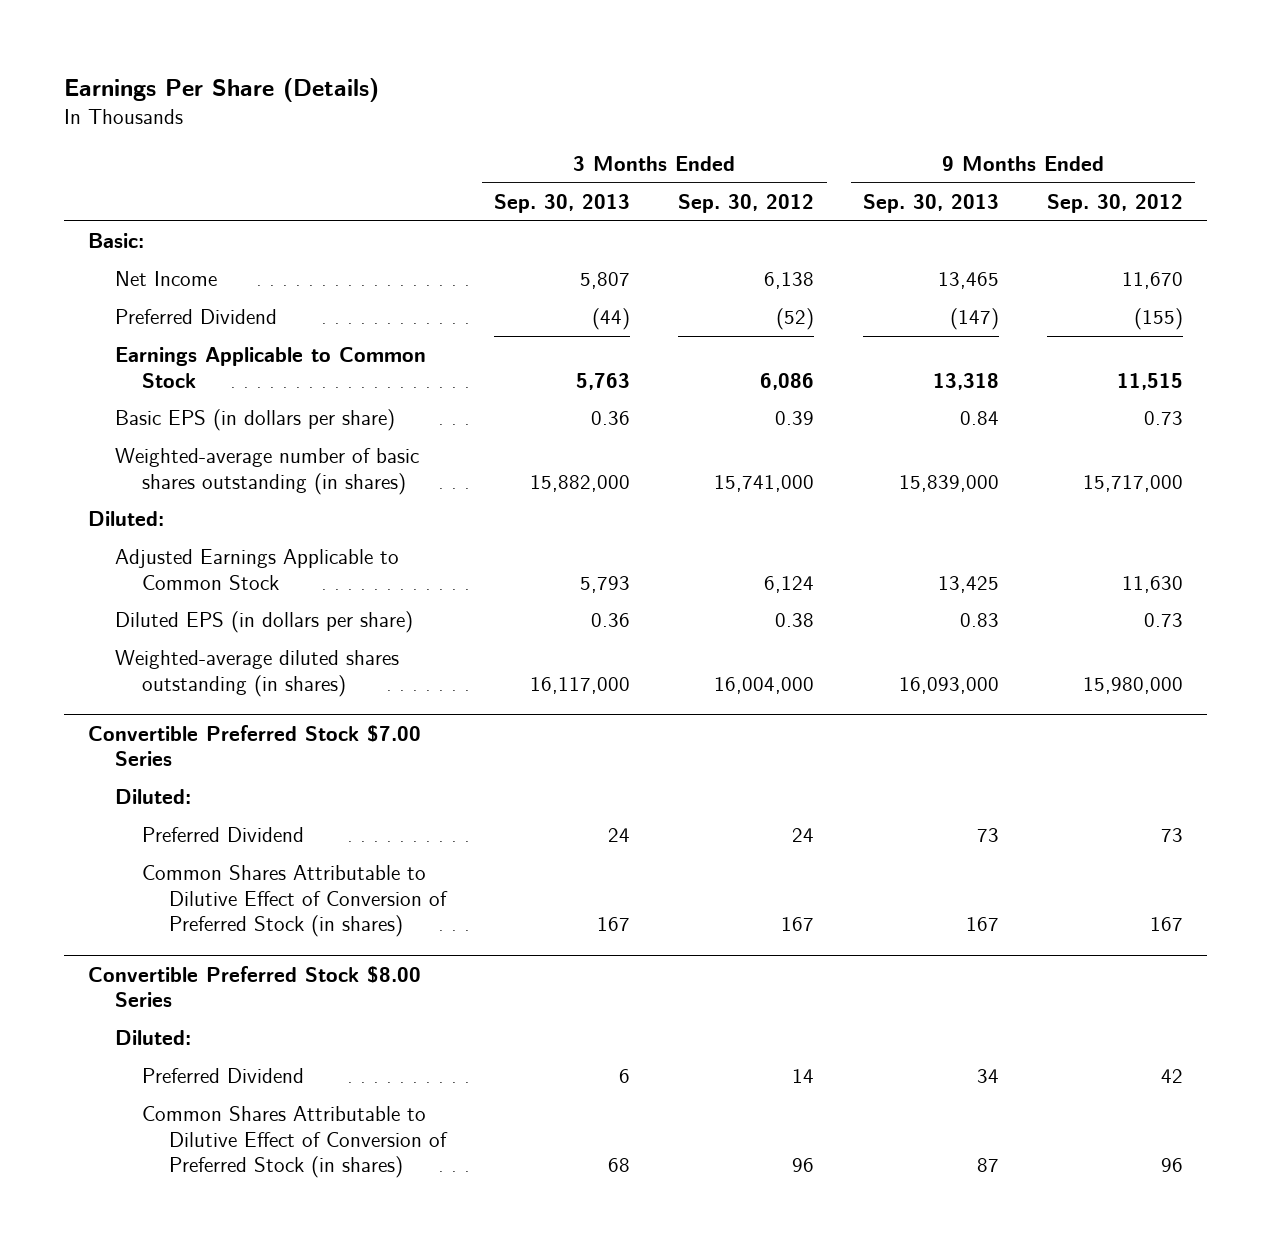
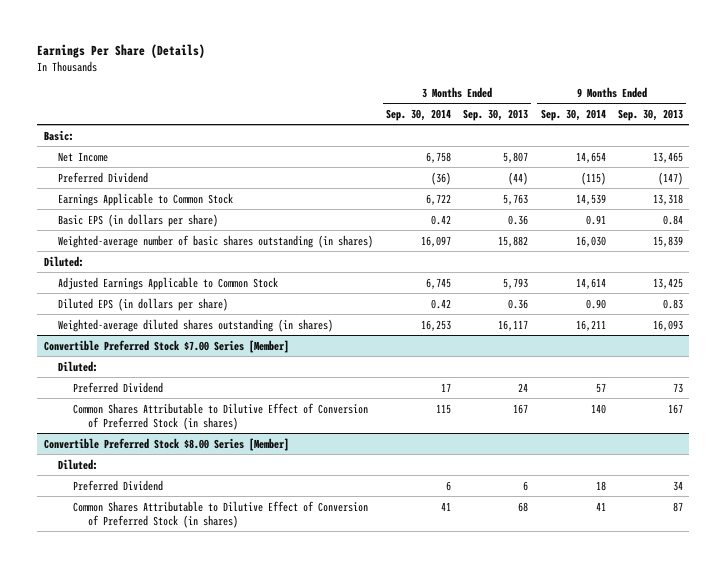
[678,194,815,214] Sep. 30, 2012 -> none
[1047,194,1184,214] Sep. 30, 2012 -> none
none -> [385,108,451,121] Sep. 30, 2014
none -> [540,108,606,121] Sep. 30, 2014
[530,474,631,492] 15,882,000 -> [498,235,529,247] 15,882
[898,474,999,492] 15,839,000 -> [652,235,683,247] 15,839
[530,676,631,694] 16,117,000 -> [498,319,529,331] 16,117
[898,676,999,694] 16,093,000 -> [652,319,683,331] 16,093
[88,724,422,767] Convertible Preferred Stock $7.00 Series -> [43,339,289,353] Convertible Preferred Stock $7.00 Series [Member]
[88,965,422,1008] Convertible Preferred Stock $8.00 Series -> [43,437,289,451] Convertible Preferred Stock $8.00 Series [Member]

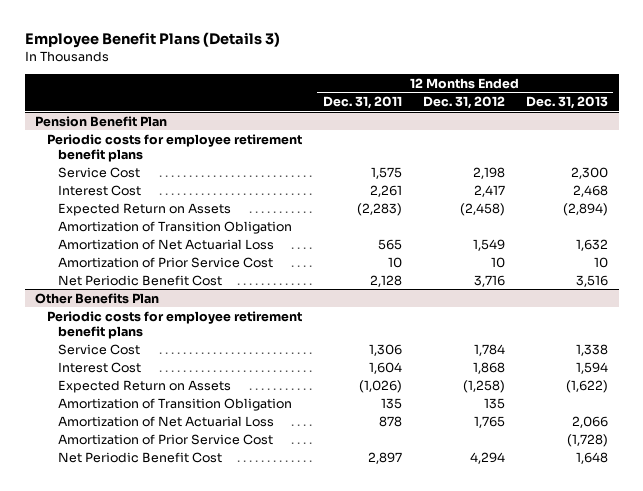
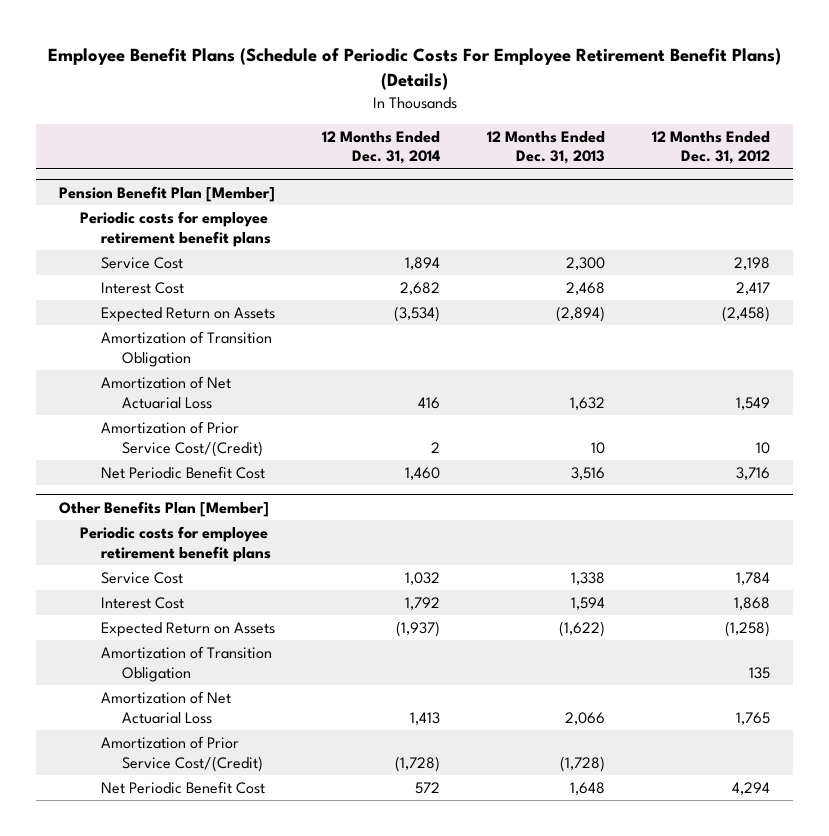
[24,32,280,49] Employee Benefit Plans (Details 3) -> [47,47,781,90] Employee Benefit Plans (Schedule of Periodic Costs For Employee Retirement Benefit Plans) (Details)
[322,95,402,109] Dec. 31, 2011 -> none
none -> [322,130,441,165] 12 Months Ended Dec. 31, 2014
[35,115,168,127] Pension Benefit Plan -> [59,185,276,202] Pension Benefit Plan [Member]
[57,256,273,268] Amortization of Prior Service Cost -> [101,421,264,457] Amortization of Prior Service Cost/(Credit)
[35,292,160,304] Other Benefits Plan -> [59,500,270,517] Other Benefits Plan [Member]
[57,433,273,445] Amortization of Prior Service Cost -> [101,736,264,772] Amortization of Prior Service Cost/(Credit)

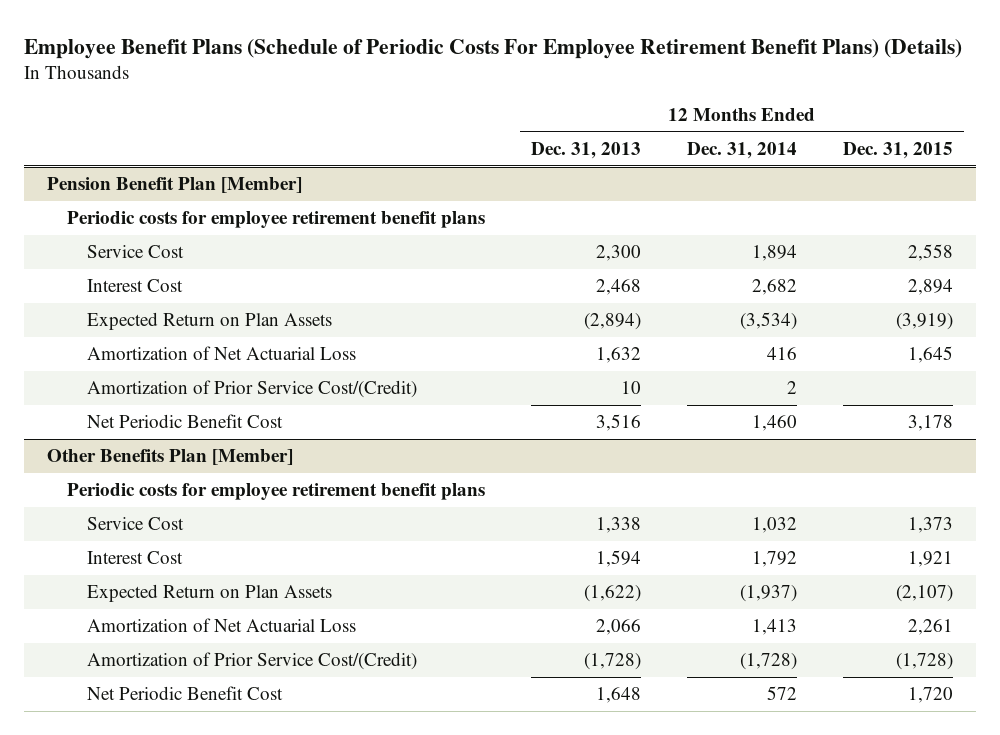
[651,130,770,165] 12 Months Ended Dec. 31, 2012 -> none
none -> [842,142,953,160] Dec. 31, 2015
[101,331,273,367] Amortization of Transition Obligation -> none
[101,307,276,323] Expected Return on Assets -> [87,312,333,331] Expected Return on Plan Assets
[101,646,273,682] Amortization of Transition Obligation -> none
[101,622,276,638] Expected Return on Assets -> [87,584,333,603] Expected Return on Plan Assets

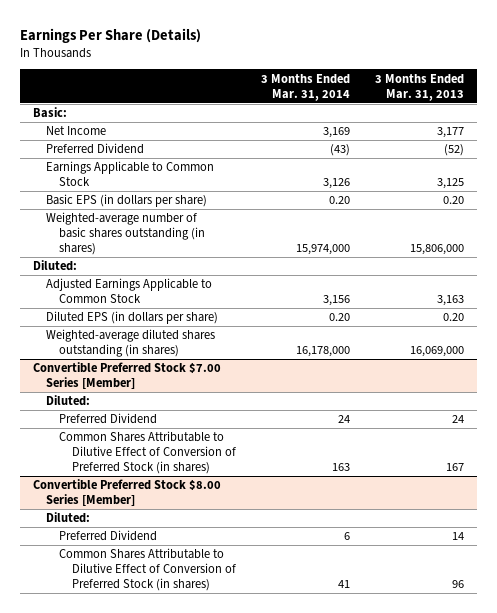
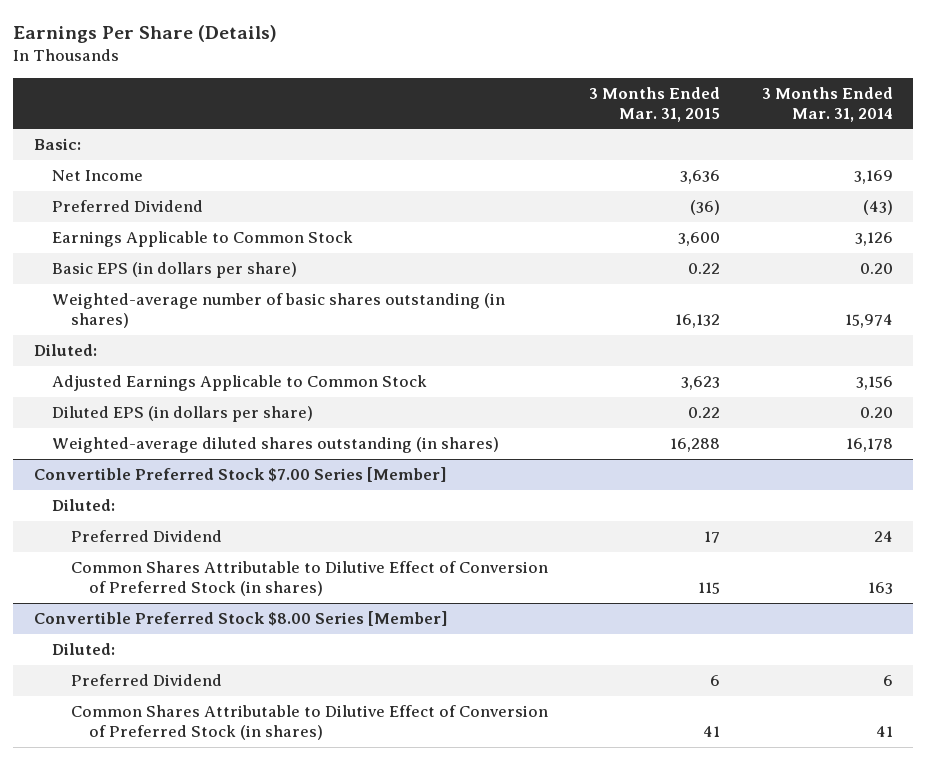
[375,73,465,101] 3 Months Ended Mar. 31, 2013 -> none
none -> [589,86,721,122] 3 Months Ended Mar. 31, 2015
[296,244,351,256] 15,974,000 -> [844,313,893,328] 15,974
[296,346,351,358] 16,178,000 -> [845,438,893,453] 16,178

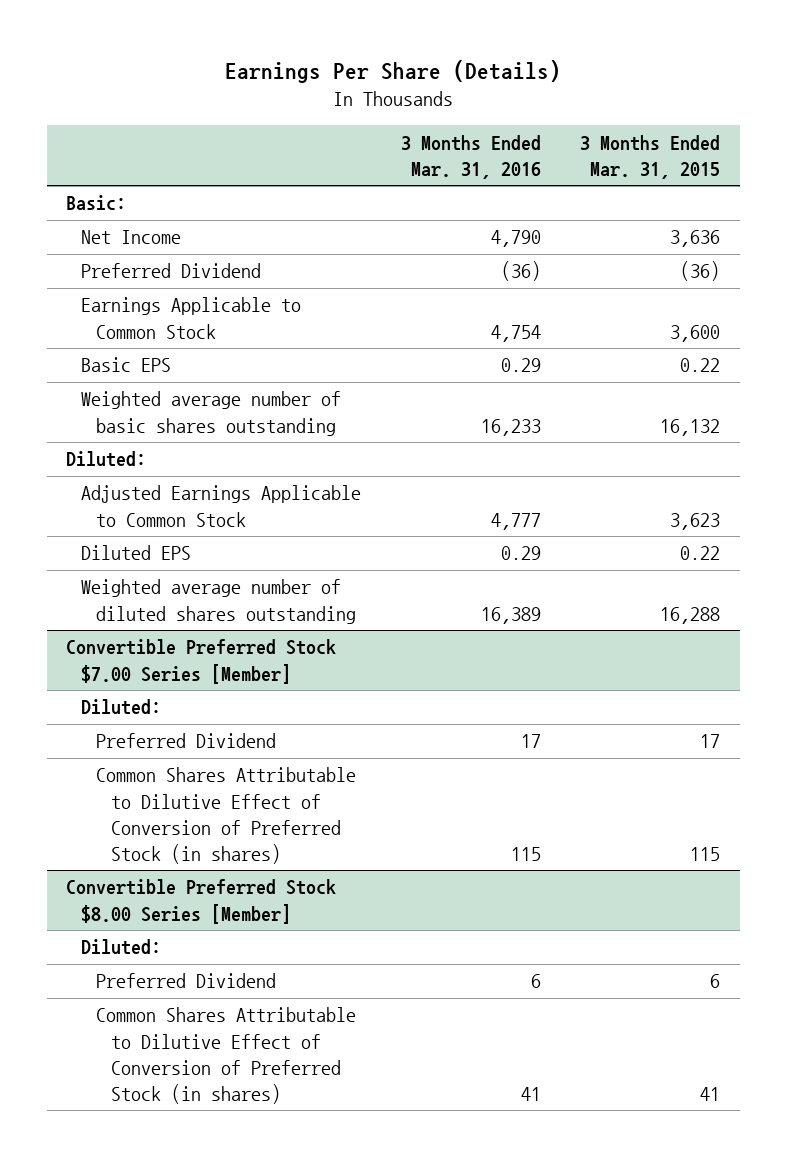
[761,86,893,122] 3 Months Ended Mar. 31, 2014 -> none
none -> [400,134,541,179] 3 Months Ended Mar. 31, 2016
[52,262,298,279] Basic EPS (in dollars per share) -> [81,357,172,373] Basic EPS
[52,293,506,328] Weighted-average number of basic shares outstanding (in shares) -> [81,391,342,436] Weighted average number of basic shares outstanding
[52,406,314,423] Diluted EPS (in dollars per share) -> [81,545,192,561] Diluted EPS
[52,437,500,454] Weighted-average diluted shares outstanding (in shares) -> [81,579,357,624] Weighted average number of diluted shares outstanding

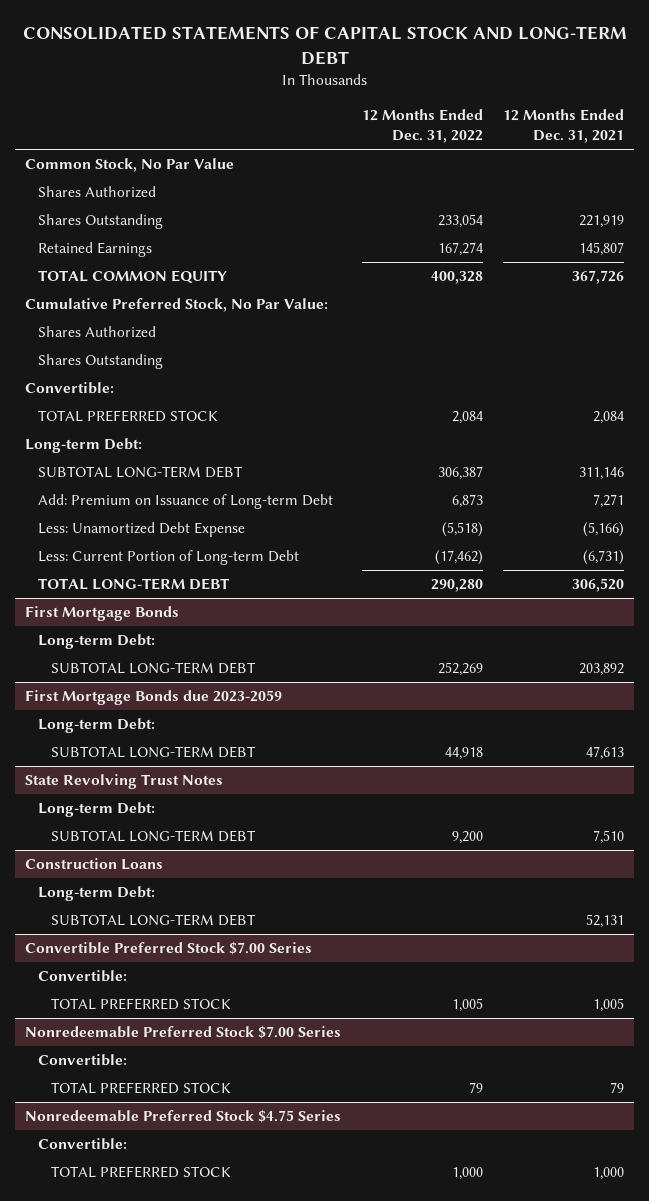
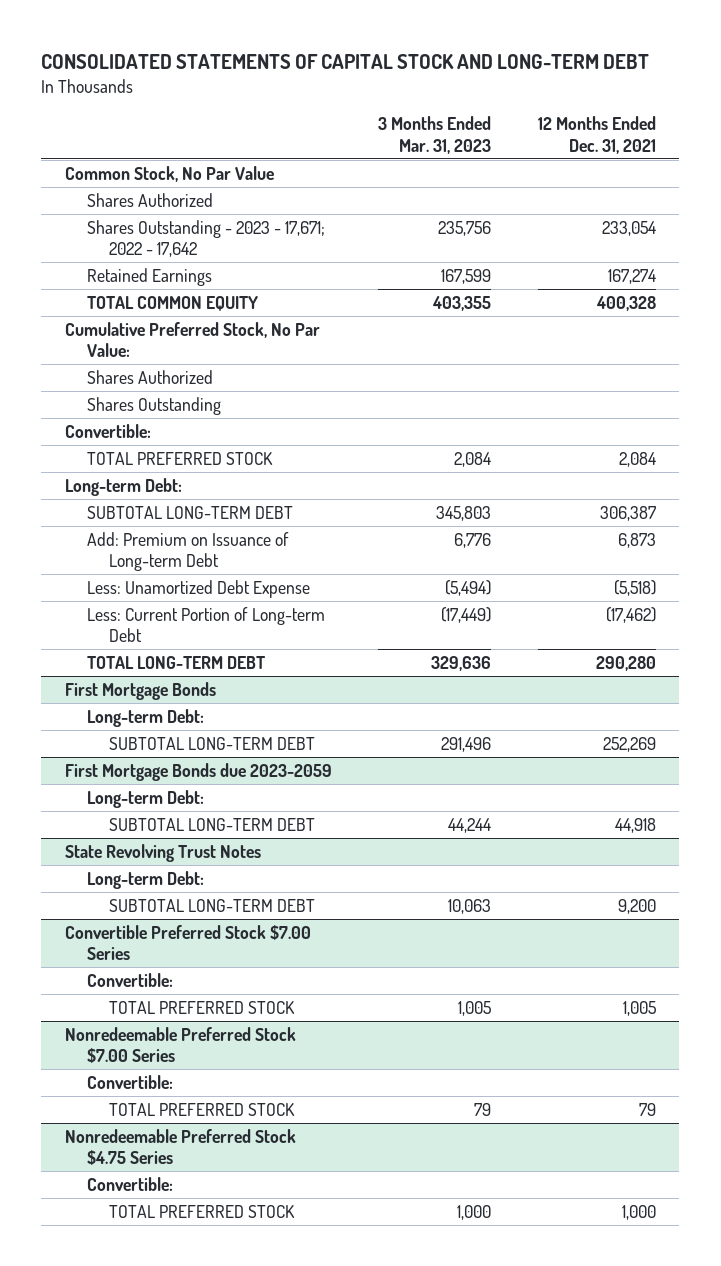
[361,108,483,144] 12 Months Ended Dec. 31, 2022 -> none
none -> [378,116,492,154] 3 Months Ended Mar. 31, 2023
[38,214,164,230] Shares Outstanding -> [87,219,326,258] Shares Outstanding - 2023 - 17,671; 2022 - 17,642
[579,215,625,229] 221,919 -> [601,220,656,236] 233,054
[579,242,625,257] 145,807 -> [607,268,656,284] 167,274
[572,270,625,285] 367,726 -> [595,295,656,311] 400,328
[579,467,625,481] 311,146 -> [599,505,656,521] 306,387
[593,494,625,509] 7,271 -> [617,532,656,548] 6,873
[583,522,625,538] (5,166) -> [613,579,656,596] (5,518)
[583,550,625,566] (6,731) -> [605,606,656,623] (17,462)
[572,578,625,593] 306,520 -> [595,655,656,671] 290,280
[579,663,625,677] 203,892 -> [602,736,656,752] 252,269
[586,746,625,761] 47,613 -> [614,817,656,833] 44,918
[25,858,164,871] Construction Loans -> none
[38,886,156,902] Long-term Debt: -> none
[50,914,256,927] SUBTOTAL LONG-TERM DEBT -> none
[593,830,625,845] 7,510 -> [617,898,656,914] 9,200

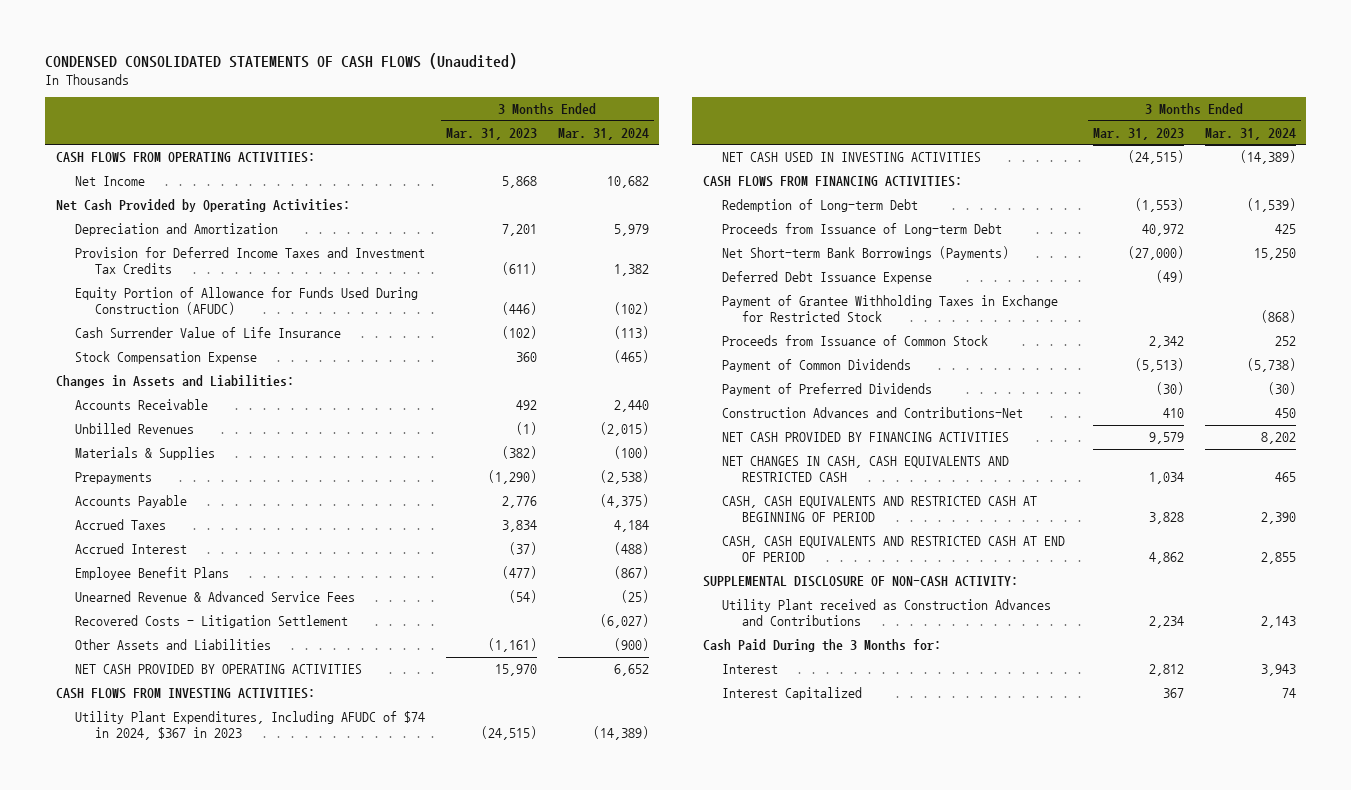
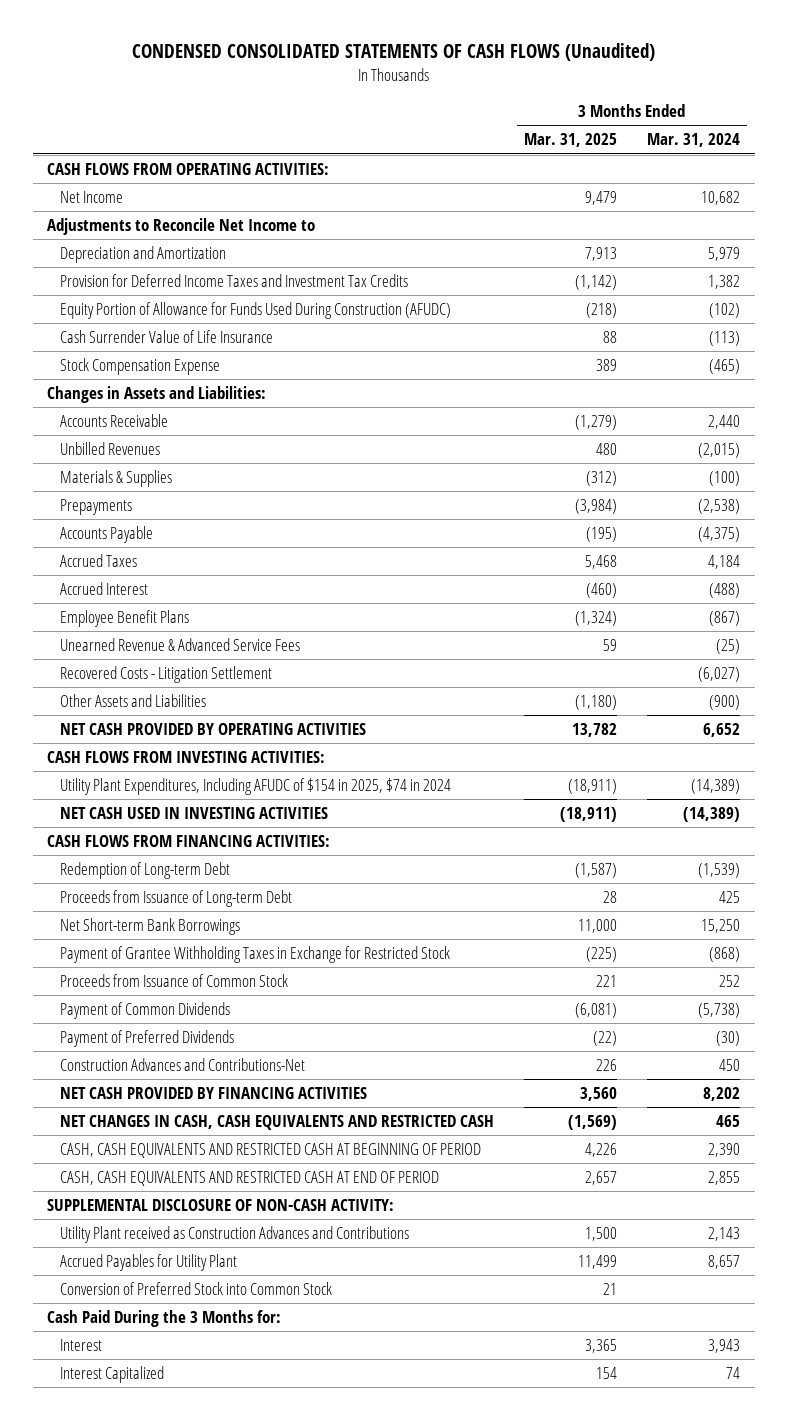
[445,127,537,140] Mar. 31, 2023 -> none
none -> [524,133,618,148] Mar. 31, 2025
[55,199,350,213] Net Cash Provided by Operating Activities: -> none
none -> [47,217,316,235] Adjustments to Reconcile Net Income to
[75,711,426,741] Utility Plant Expenditures, Including AFUDC of $74 in 2024, $367 in 2023 -> [60,777,452,795] Utility Plant Expenditures, Including AFUDC of $154 in 2025, $74 in 2024
[722,271,933,285] Deferred Debt Issuance Expense -> none
[722,246,1010,261] Net Short-term Bank Borrowings (Payments) -> [60,917,241,935] Net Short-term Bank Borrowings
none -> [60,1253,238,1271] Accrued Payables for Utility Plant
none -> [60,1281,333,1295] Conversion of Preferred Stock into Common Stock

